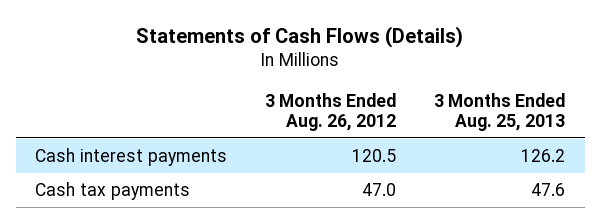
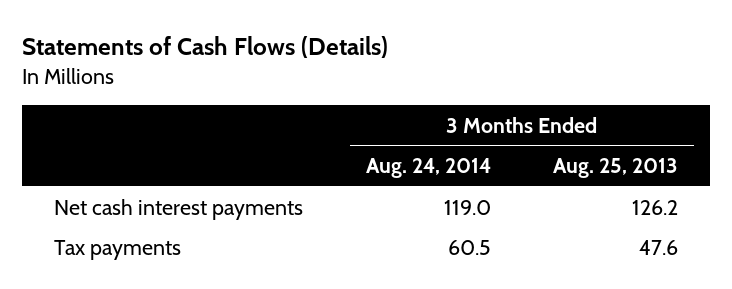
[265,92,397,132] 3 Months Ended Aug. 26, 2012 -> none
none -> [365,158,491,179] Aug. 24, 2014
[35,148,228,167] Cash interest payments -> [53,198,303,220] Net cash interest payments
[35,182,191,201] Cash tax payments -> [53,239,181,260] Tax payments

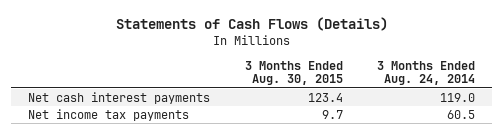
[553,158,679,179] Aug. 25, 2013 -> none
none -> [244,60,343,86] 3 Months Ended Aug. 30, 2015
[53,239,181,260] Tax payments -> [28,108,190,121] Net income tax payments

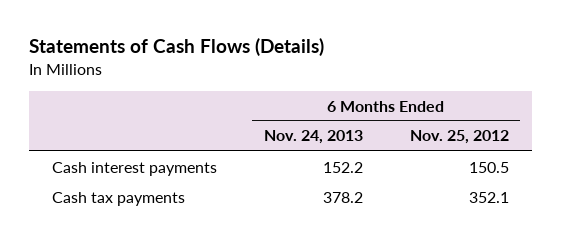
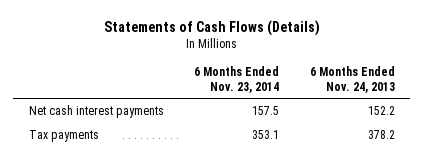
[409,130,509,145] Nov. 25, 2012 -> none
none -> [194,66,280,93] 6 Months Ended Nov. 23, 2014
[52,161,218,176] Cash interest payments -> [28,105,164,119] Net cash interest payments
[52,191,186,206] Cash tax payments -> [28,130,99,143] Tax payments

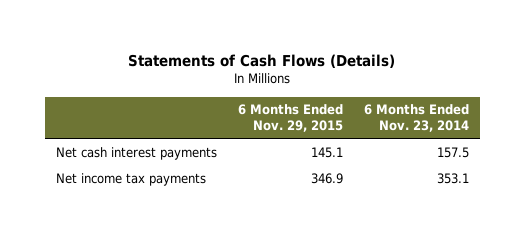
[309,66,395,93] 6 Months Ended Nov. 24, 2013 -> none
none -> [237,104,343,133] 6 Months Ended Nov. 29, 2015
[28,130,99,143] Tax payments -> [55,172,206,186] Net income tax payments

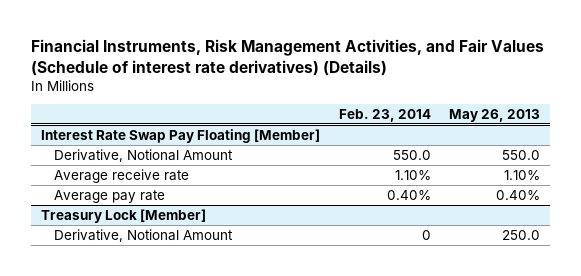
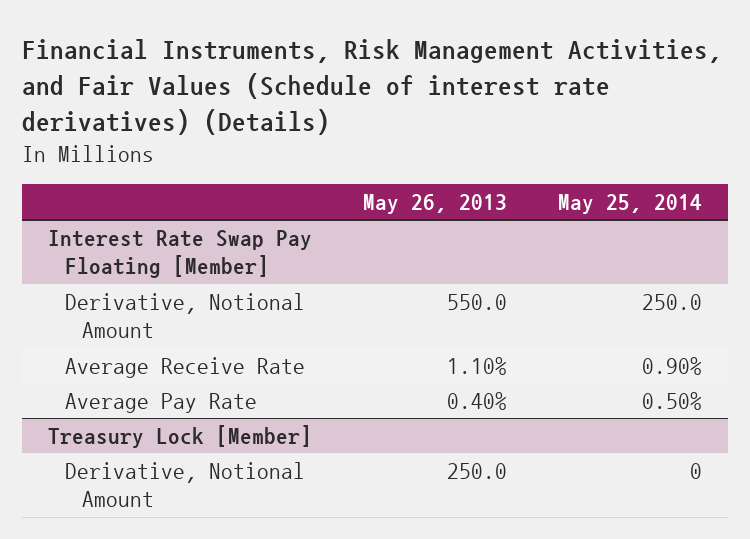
[338,108,431,122] Feb. 23, 2014 -> none
none -> [558,194,703,215] May 25, 2014
[53,168,189,183] Average receive rate -> [64,357,305,379] Average Receive Rate
[53,189,165,203] Average pay rate -> [64,393,257,414] Average Pay Rate

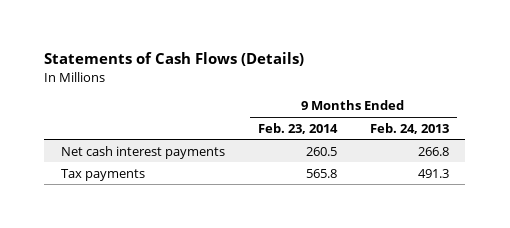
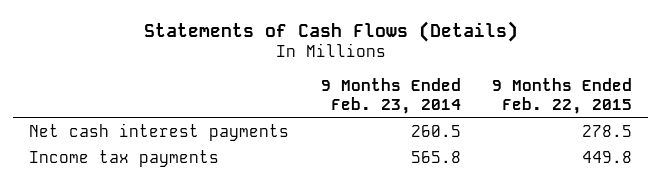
[369,122,449,134] Feb. 24, 2013 -> none
none -> [492,78,633,115] 9 Months Ended Feb. 22, 2015
[60,168,145,181] Tax payments -> [28,150,219,168] Income tax payments

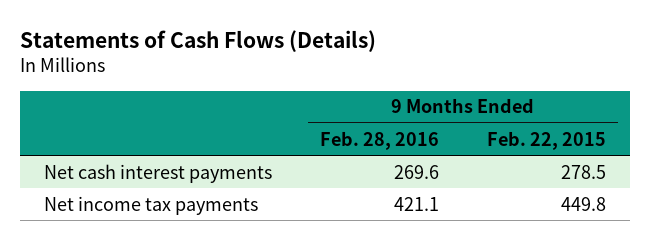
[320,78,461,115] 9 Months Ended Feb. 23, 2014 -> none
none -> [319,130,439,150] Feb. 28, 2016
[28,150,219,168] Income tax payments -> [43,195,258,215] Net income tax payments

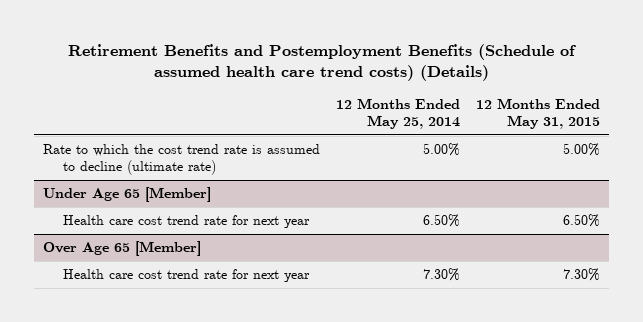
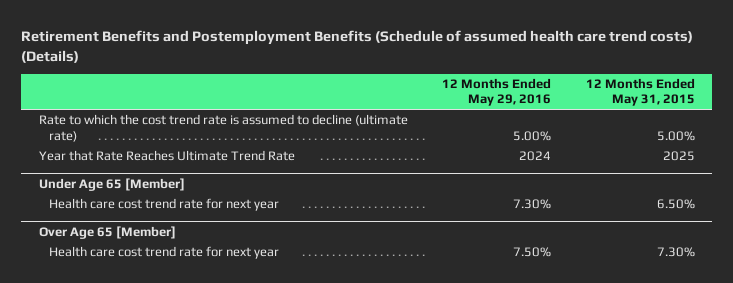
[336,98,461,129] 12 Months Ended May 25, 2014 -> none
none -> [442,78,552,107] 12 Months Ended May 29, 2016
none -> [38,150,295,162] Year that Rate Reaches Ultimate Trend Rate

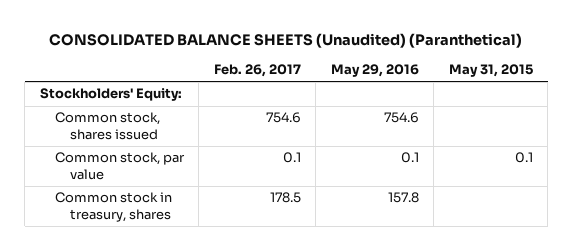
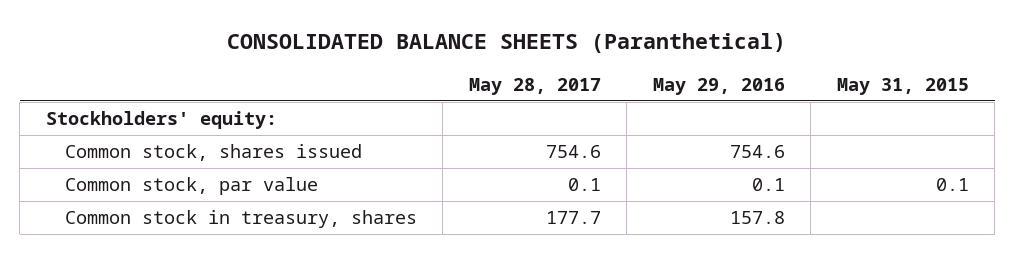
[49,32,523,48] CONSOLIDATED BALANCE SHEETS (Unaudited) (Paranthetical) -> [227,32,787,53] CONSOLIDATED BALANCE SHEETS (Paranthetical)
[213,63,301,77] Feb. 26, 2017 -> none
none -> [468,77,601,95] May 28, 2017
[39,88,182,102] Stockholders' Equity: -> [45,111,277,130] Stockholders' equity:

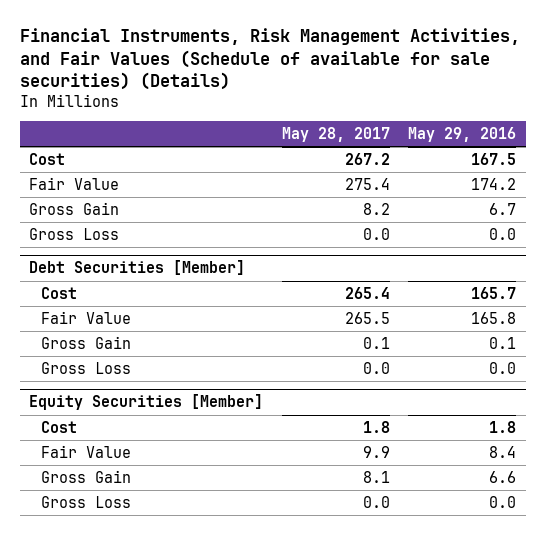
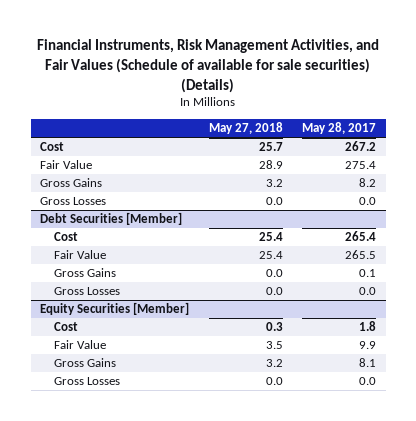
[408,127,517,143] May 29, 2016 -> none
none -> [208,122,283,135] May 27, 2018
[29,201,120,215] Gross Gain -> [40,178,103,188] Gross Gains
[29,227,120,240] Gross Loss -> [40,197,107,206] Gross Losses
[40,335,131,349] Gross Gain -> [53,268,116,278] Gross Gains
[40,361,131,374] Gross Loss -> [53,287,120,296] Gross Losses
[40,469,131,483] Gross Gain -> [53,358,116,368] Gross Gains
[40,495,131,508] Gross Loss -> [53,377,120,386] Gross Losses

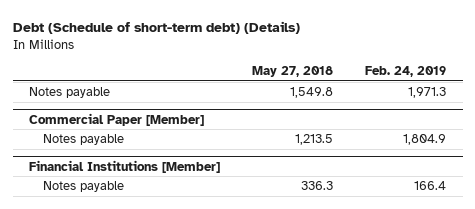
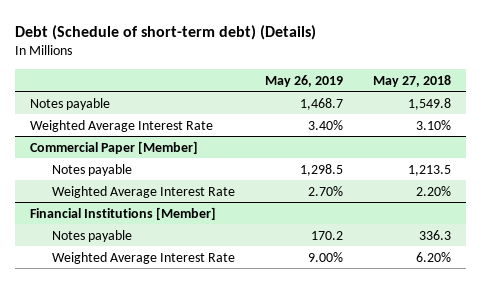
[365,66,447,78] Feb. 24, 2019 -> none
none -> [265,74,344,87] May 26, 2019
none -> [30,119,214,132] Weighted Average Interest Rate
none -> [52,185,236,198] Weighted Average Interest Rate
none -> [52,251,236,264] Weighted Average Interest Rate

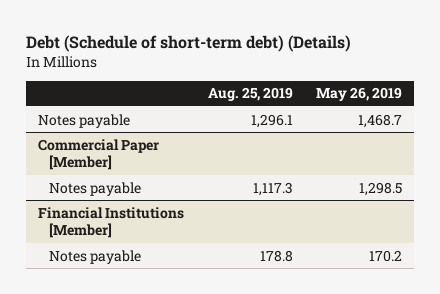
[373,74,452,87] May 27, 2018 -> none
none -> [207,87,293,102] Aug. 25, 2019
[30,119,214,132] Weighted Average Interest Rate -> none
[52,185,236,198] Weighted Average Interest Rate -> none
[52,251,236,264] Weighted Average Interest Rate -> none

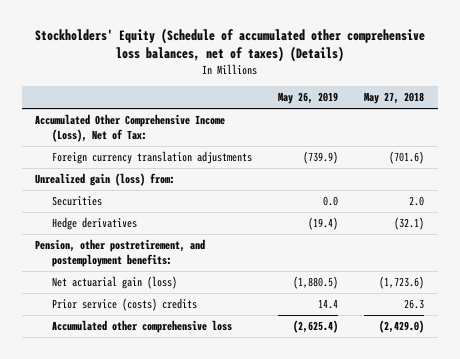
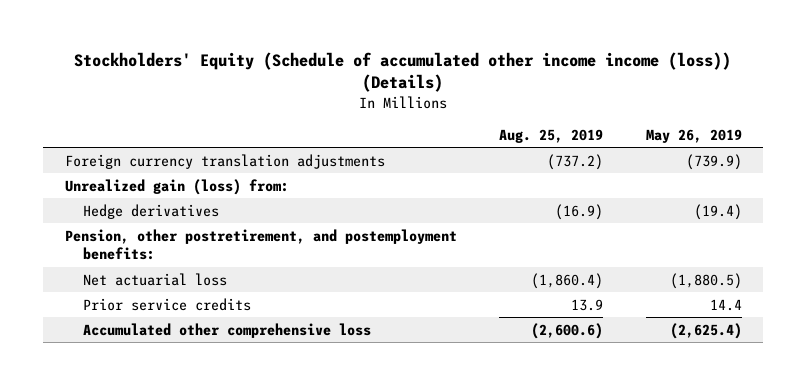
[34,28,425,63] Stockholders' Equity (Schedule of accumulated other comprehensive loss balances, net of taxes) (Details) -> [74,51,732,93] Stockholders' Equity (Schedule of accumulated other income income (loss)) (Details)
[364,91,425,104] May 27, 2018 -> none
none -> [499,128,604,143] Aug. 25, 2019
[35,114,226,143] Accumulated Other Comprehensive Income (Loss), Net of Tax: -> none
[51,196,102,207] Securities -> none
[51,276,177,290] Net actuarial gain (loss) -> [83,272,228,286] Net actuarial loss
[51,298,197,312] Prior service (costs) credits -> [83,297,252,311] Prior service credits

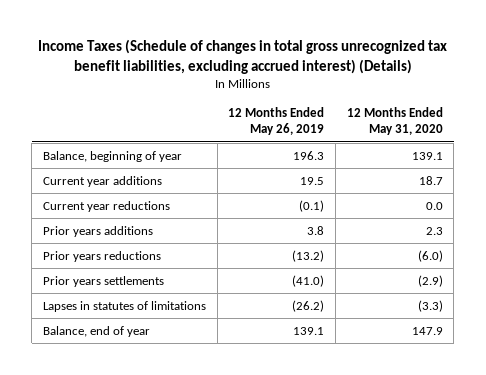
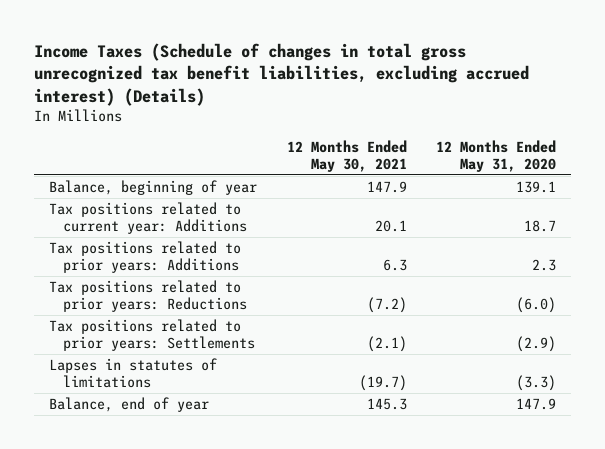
[228,107,325,135] 12 Months Ended May 26, 2019 -> none
none -> [286,139,407,172] 12 Months Ended May 30, 2021
[42,200,170,212] Current year reductions -> none
[42,175,162,187] Current year additions -> [48,202,247,235] Tax positions related to current year: Additions
[42,225,153,237] Prior years additions -> [48,241,241,274] Tax positions related to prior years: Additions
[42,250,161,262] Prior years reductions -> [48,280,247,313] Tax positions related to prior years: Reductions
[42,275,164,287] Prior years settlements -> [48,319,255,352] Tax positions related to prior years: Settlements

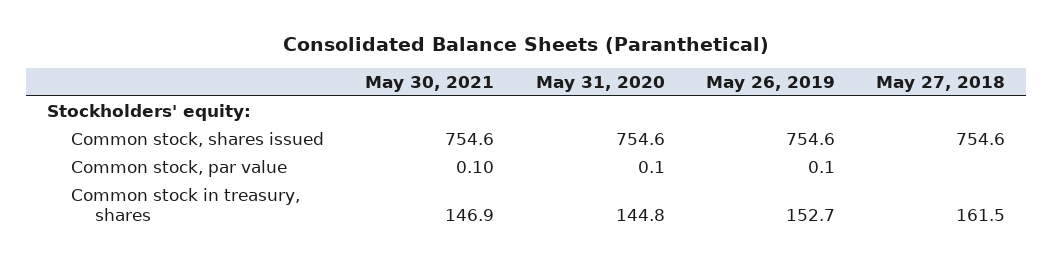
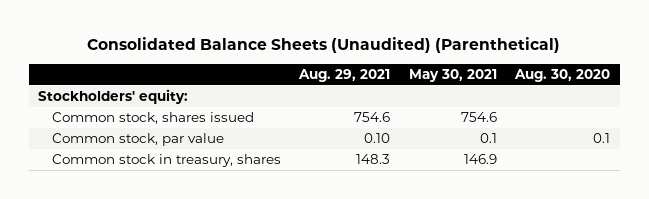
[283,37,770,55] Consolidated Balance Sheets (Paranthetical) -> [87,37,561,54] Consolidated Balance Sheets (Unaudited) (Parenthetical)
[535,75,665,92] May 31, 2020 -> none
[705,75,835,92] May 26, 2019 -> none
[876,75,1006,92] May 27, 2018 -> none
none -> [298,68,391,82] Aug. 29, 2021
none -> [514,68,611,82] Aug. 30, 2020
[456,160,495,173] 0.10 -> [479,133,497,144] 0.1

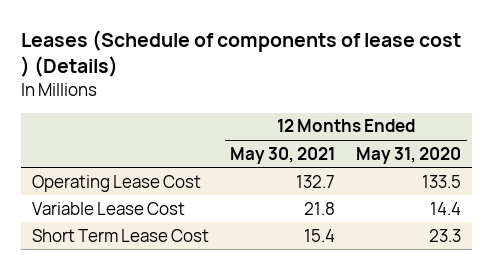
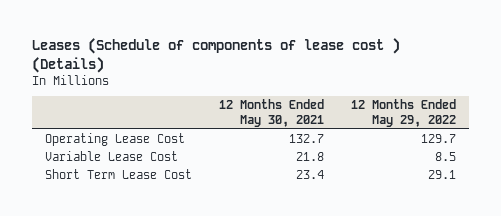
[356,146,462,164] May 31, 2020 -> none
none -> [350,99,456,127] 12 Months Ended May 29, 2022
[303,228,335,242] 15.4 -> [295,170,324,180] 23.4

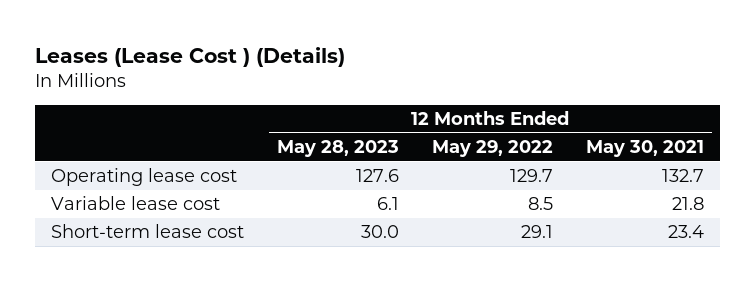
[31,38,400,73] Leases (Schedule of components of lease cost ) (Details) -> [34,46,345,67] Leases (Lease Cost ) (Details)
none -> [277,140,400,158] May 28, 2023
[45,133,186,147] Operating Lease Cost -> [51,168,238,187] Operating lease cost
[45,151,179,162] Variable Lease Cost -> [51,196,221,211] Variable lease cost
[45,169,193,180] Short Term Lease Cost -> [51,224,245,239] Short-term lease cost

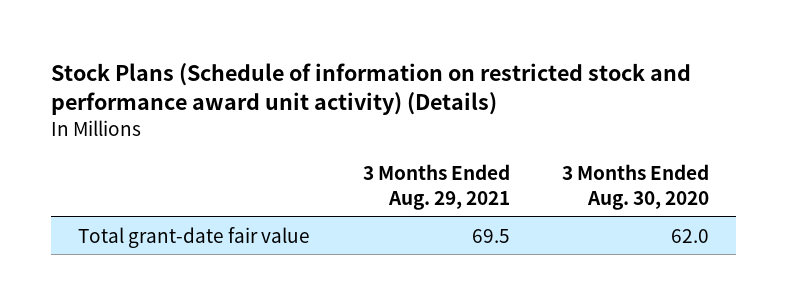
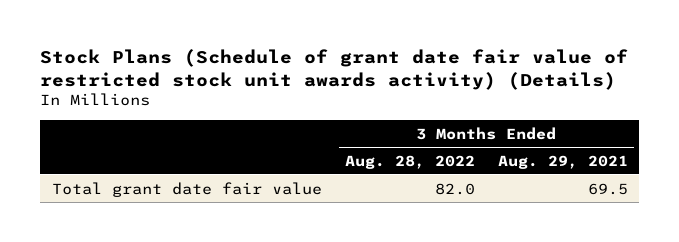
[51,62,692,116] Stock Plans (Schedule of information on restricted stock and performance award unit activity) (Details) -> [39,48,628,90] Stock Plans (Schedule of grant date fair value of restricted stock unit awards activity) (Details)
[562,164,710,210] 3 Months Ended Aug. 30, 2020 -> none
none -> [344,154,475,169] Aug. 28, 2022
[77,226,310,248] Total grant-date fair value -> [51,181,322,197] Total grant date fair value

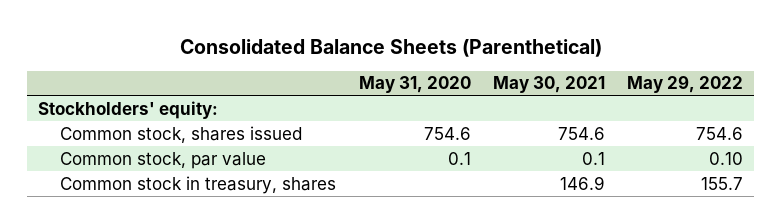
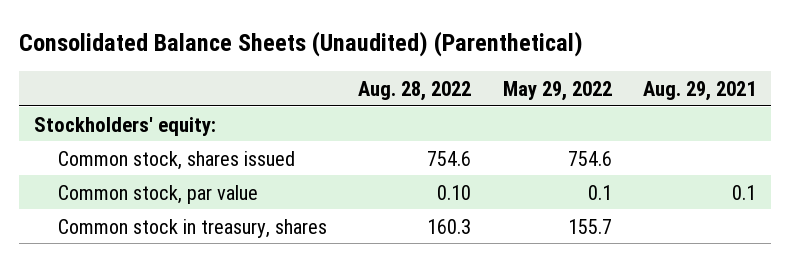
[179,38,602,57] Consolidated Balance Sheets (Parenthetical) -> [18,30,583,57] Consolidated Balance Sheets (Unaudited) (Parenthetical)
[358,76,471,94] May 31, 2020 -> none
[492,76,605,94] May 30, 2021 -> none
none -> [358,81,472,102] Aug. 28, 2022
none -> [642,81,756,102] Aug. 29, 2021
[709,151,744,165] 0.10 -> [587,184,612,200] 0.1

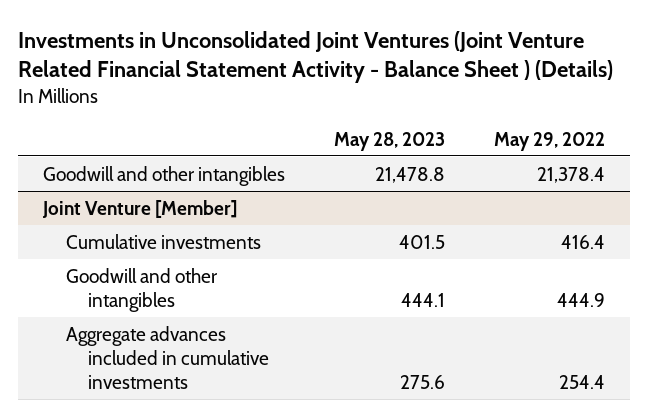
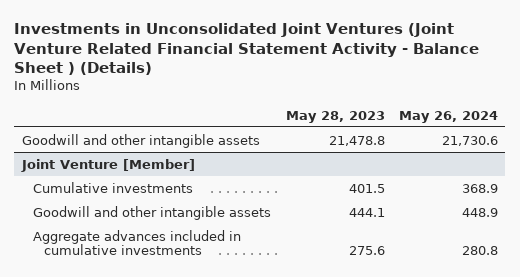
[494,131,606,151] May 29, 2022 -> none
none -> [399,110,499,123] May 26, 2024
[42,165,285,186] Goodwill and other intangibles -> [21,133,260,148] Goodwill and other intangible assets
[65,267,218,312] Goodwill and other intangibles -> [33,205,272,220] Goodwill and other intangible assets

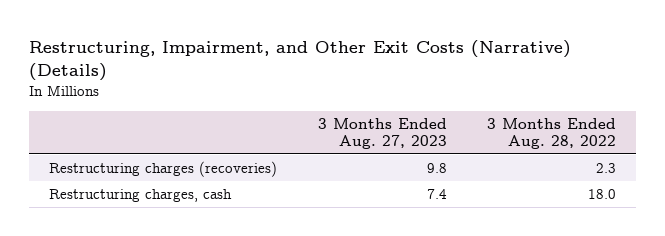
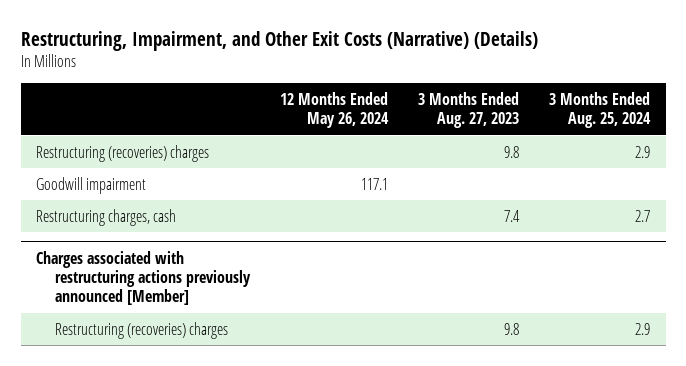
[486,117,616,150] 3 Months Ended Aug. 28, 2022 -> none
none -> [279,91,389,129] 12 Months Ended May 26, 2024
none -> [549,91,652,129] 3 Months Ended Aug. 25, 2024
[49,160,278,177] Restructuring charges (recoveries) -> [35,144,209,162] Restructuring (recoveries) charges
none -> [35,176,146,194] Goodwill impairment
none -> [35,250,251,306] Charges associated with restructuring actions previously announced [Member]
none -> [54,321,228,339] Restructuring (recoveries) charges

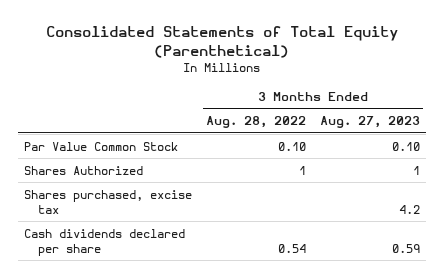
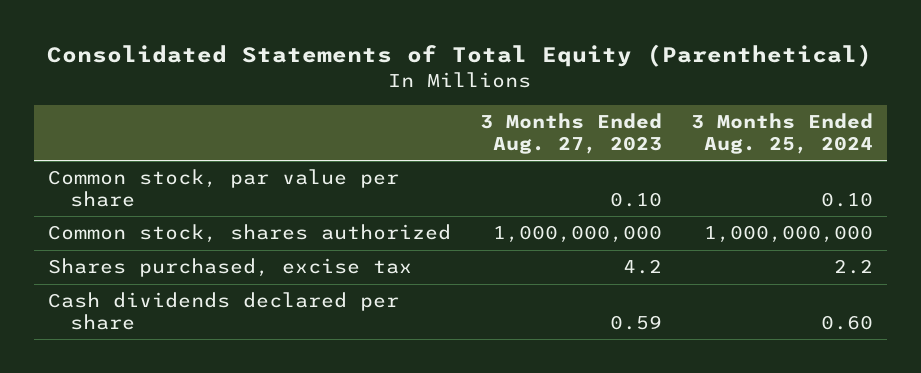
[206,116,307,129] Aug. 28, 2022 -> none
none -> [690,113,873,155] 3 Months Ended Aug. 25, 2024
[24,141,179,151] Par Value Common Stock -> [48,169,400,207] Common stock, par value per share
[24,165,144,175] Shares Authorized -> [48,224,452,244] Common stock, shares authorized
[412,165,420,175] 1 -> [492,225,662,244] 1,000,000,000

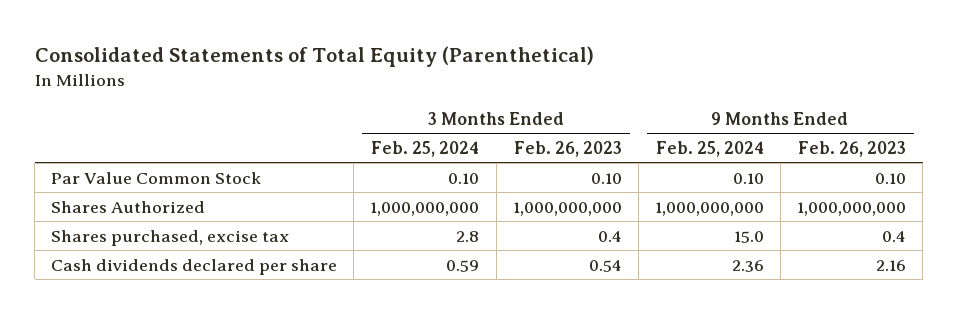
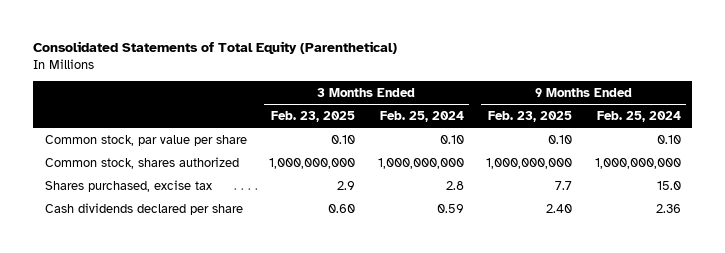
[513,140,622,157] Feb. 26, 2023 -> none
[797,140,906,157] Feb. 26, 2023 -> none
none -> [271,111,356,123] Feb. 23, 2025
none -> [488,111,573,123] Feb. 23, 2025
[51,171,262,184] Par Value Common Stock -> [44,134,247,146] Common stock, par value per share
[51,200,206,213] Shares Authorized -> [44,156,239,169] Common stock, shares authorized

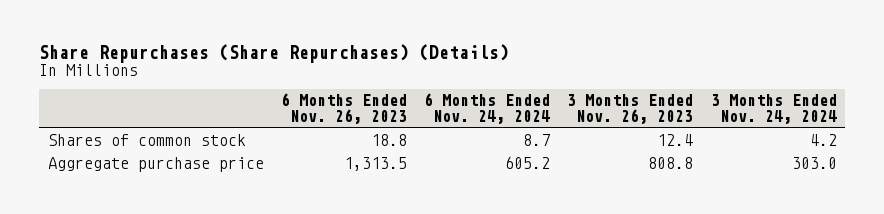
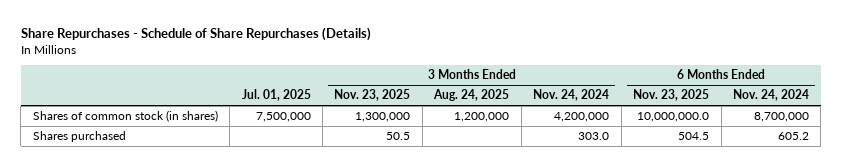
[39,43,510,63] Share Repurchases (Share Repurchases) (Details) -> [20,27,371,42] Share Repurchases - Schedule of Share Repurchases (Details)
[280,93,407,125] 6 Months Ended Nov. 26, 2023 -> none
[567,94,694,125] 3 Months Ended Nov. 26, 2023 -> none
none -> [241,89,311,102] Jul. 01, 2025
none -> [334,89,411,102] Nov. 23, 2025
none -> [433,89,510,102] Aug. 24, 2025
none -> [633,89,710,102] Nov. 23, 2025
[47,134,246,147] Shares of common stock -> [32,110,218,123] Shares of common stock (in shares)
[523,134,551,147] 8.7 -> [753,112,809,123] 8,700,000
[809,134,837,147] 4.2 -> [554,112,610,123] 4,200,000
[47,157,264,173] Aggregate purchase price -> [32,131,126,143] Shares purchased

